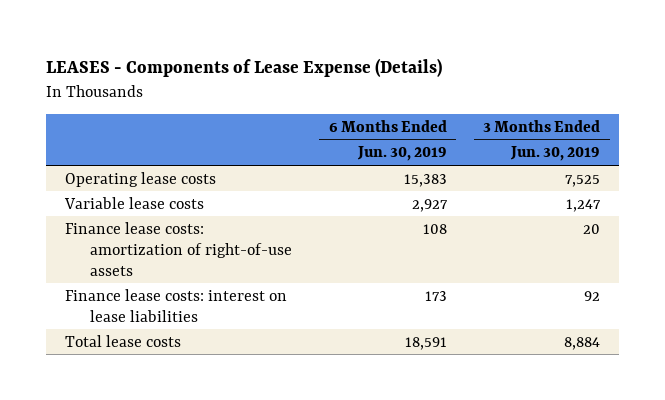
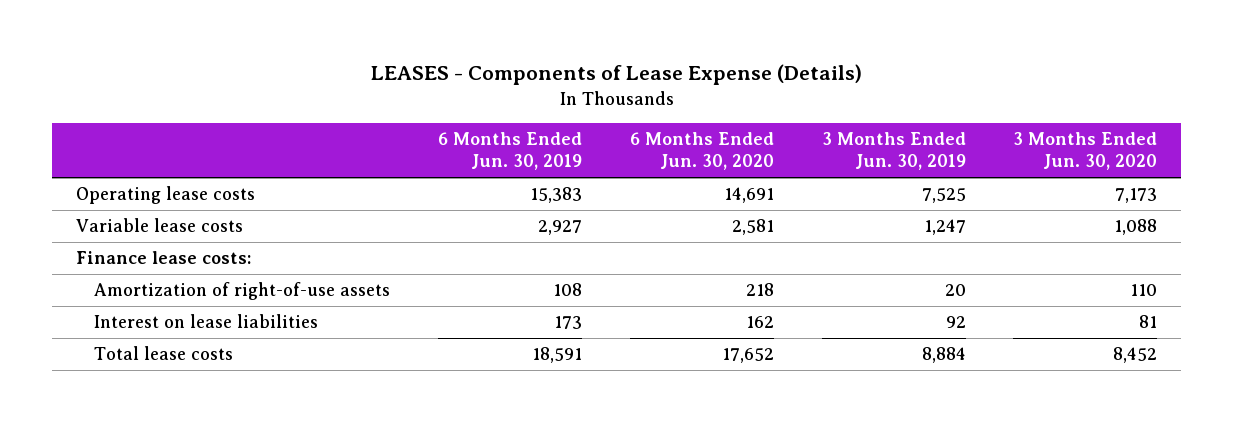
none -> [629,132,774,171] 6 Months Ended Jun. 30, 2020
none -> [1013,132,1158,171] 3 Months Ended Jun. 30, 2020
none -> [76,251,252,265] Finance lease costs:
[64,221,292,276] Finance lease costs: amortization of right-of-use assets -> [94,282,391,301] Amortization of right-of-use assets
[64,288,287,322] Finance lease costs: interest on lease liabilities -> [94,314,319,329] Interest on lease liabilities

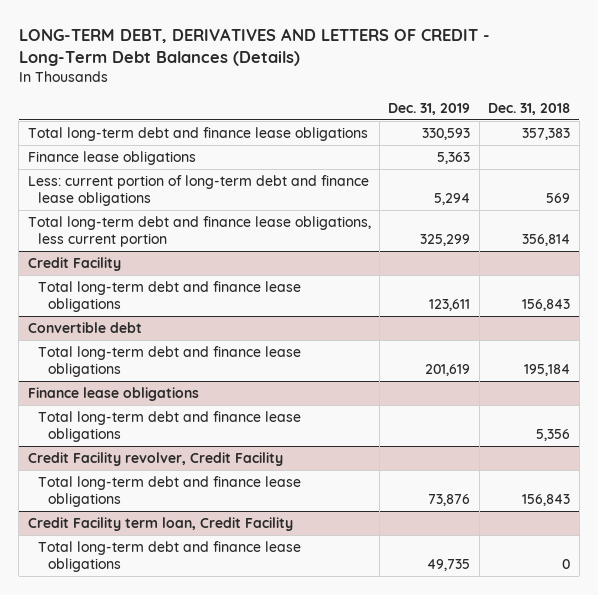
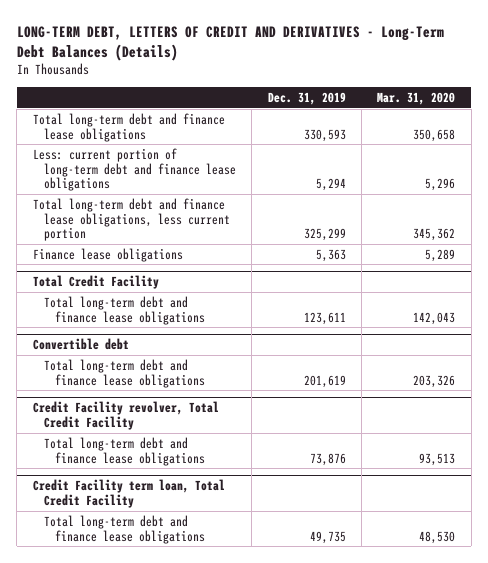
[18,27,490,66] LONG-TERM DEBT, DERIVATIVES AND LETTERS OF CREDIT - Long-Term Debt Balances (Details) -> [16,26,444,62] LONG-TERM DEBT, LETTERS OF CREDIT AND DERIVATIVES - Long-Term Debt Balances (Details)
[488,102,571,115] Dec. 31, 2018 -> none
none -> [377,91,456,105] Mar. 31, 2020
[27,150,196,165] Finance lease obligations -> [32,247,183,262] Finance lease obligations
[27,256,121,271] Credit Facility -> [32,275,159,290] Total Credit Facility
[27,386,199,401] Finance lease obligations -> none
[37,410,301,443] Total long-term debt and finance lease obligations -> none
[27,451,283,466] Credit Facility revolver, Credit Facility -> [32,401,219,430] Credit Facility revolver, Total Credit Facility
[27,516,293,531] Credit Facility term loan, Credit Facility -> [32,479,225,508] Credit Facility term loan, Total Credit Facility

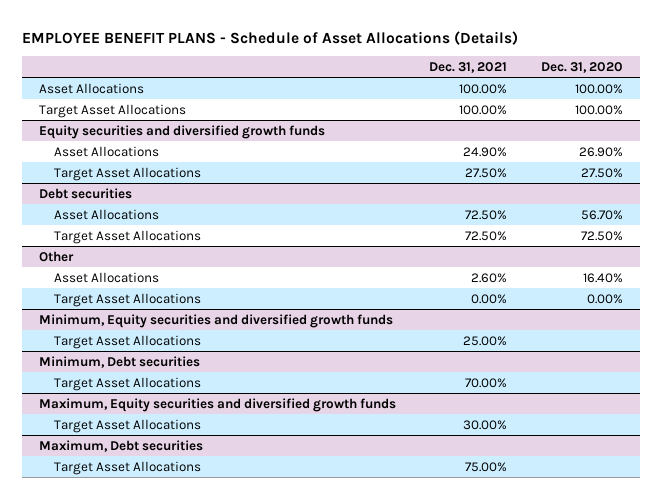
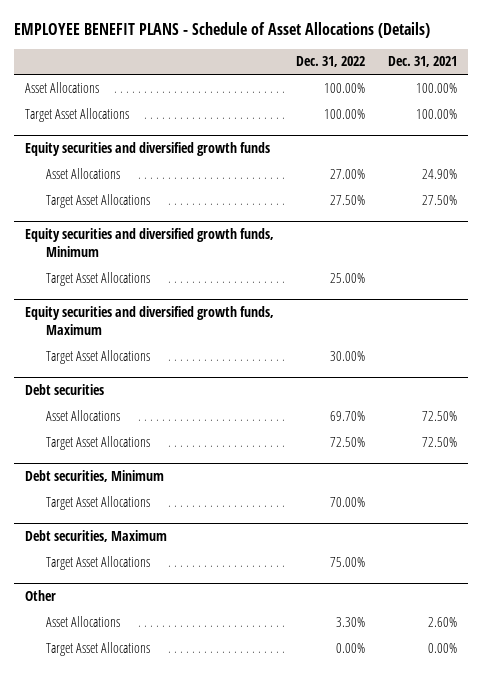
[541,61,624,73] Dec. 31, 2020 -> none
none -> [296,56,366,68] Dec. 31, 2022
none -> [24,228,274,257] Equity securities and diversified growth funds, Minimum
none -> [46,271,151,286] Target Asset Allocations
none -> [24,306,274,335] Equity securities and diversified growth funds, Maximum
none -> [46,349,151,364] Target Asset Allocations
none -> [24,470,164,483] Debt securities, Minimum
none -> [46,495,151,510] Target Asset Allocations
none -> [24,530,167,543] Debt securities, Maximum
none -> [46,555,151,570] Target Asset Allocations
[38,313,393,328] Minimum, Equity securities and diversified growth funds -> none
[53,334,201,349] Target Asset Allocations -> none
[38,355,200,368] Minimum, Debt securities -> none
[53,376,201,391] Target Asset Allocations -> none
[38,397,396,412] Maximum, Equity securities and diversified growth funds -> none
[53,418,201,433] Target Asset Allocations -> none
[38,439,203,452] Maximum, Debt securities -> none
[53,460,201,475] Target Asset Allocations -> none

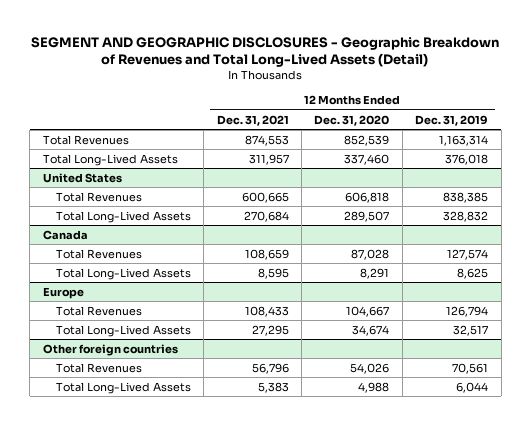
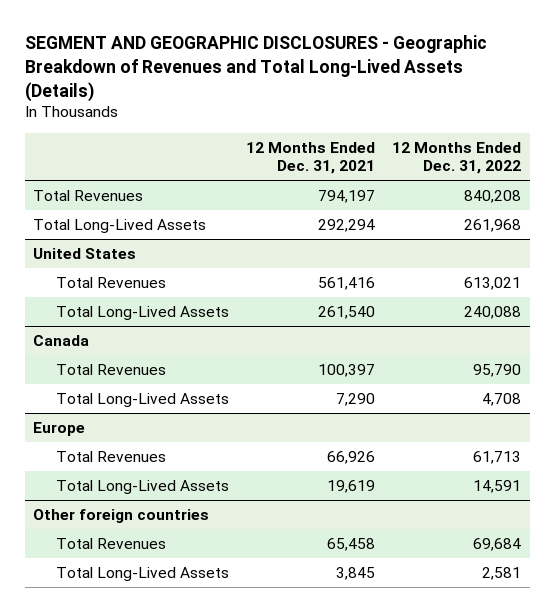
[31,36,500,68] SEGMENT AND GEOGRAPHIC DISCLOSURES - Geographic Breakdown of Revenues and Total Long-Lived Assets (Detail) -> [24,34,487,102] SEGMENT AND GEOGRAPHIC DISCLOSURES - Geographic Breakdown of Revenues and Total Long-Lived Assets (Details)
[314,114,390,126] Dec. 31, 2020 -> none
[415,114,489,126] Dec. 31, 2019 -> none
none -> [392,141,522,174] 12 Months Ended Dec. 31, 2022
[244,134,289,146] 874,553 -> [318,190,376,204] 794,197
[248,153,289,165] 311,957 -> [318,219,376,233] 292,294
[241,191,289,203] 600,665 -> [318,277,376,291] 561,416
[243,210,289,222] 270,684 -> [318,306,376,320] 261,540
[244,248,289,260] 108,659 -> [318,364,376,378] 100,397
[257,267,289,279] 8,595 -> [336,393,376,407] 7,290
[244,305,289,317] 108,433 -> [327,451,376,465] 66,926
[251,324,289,336] 27,295 -> [327,480,376,494] 19,619
[251,362,289,374] 56,796 -> [327,538,376,552] 65,458
[257,381,289,393] 5,383 -> [336,567,376,581] 3,845

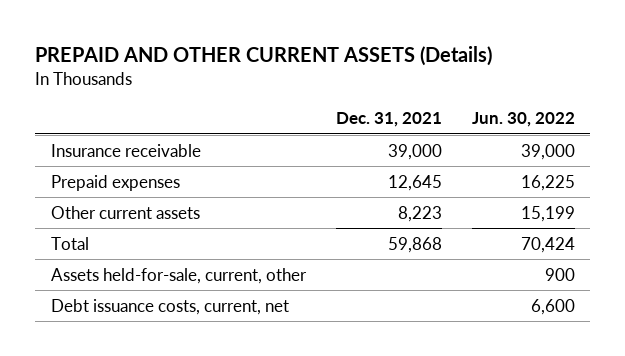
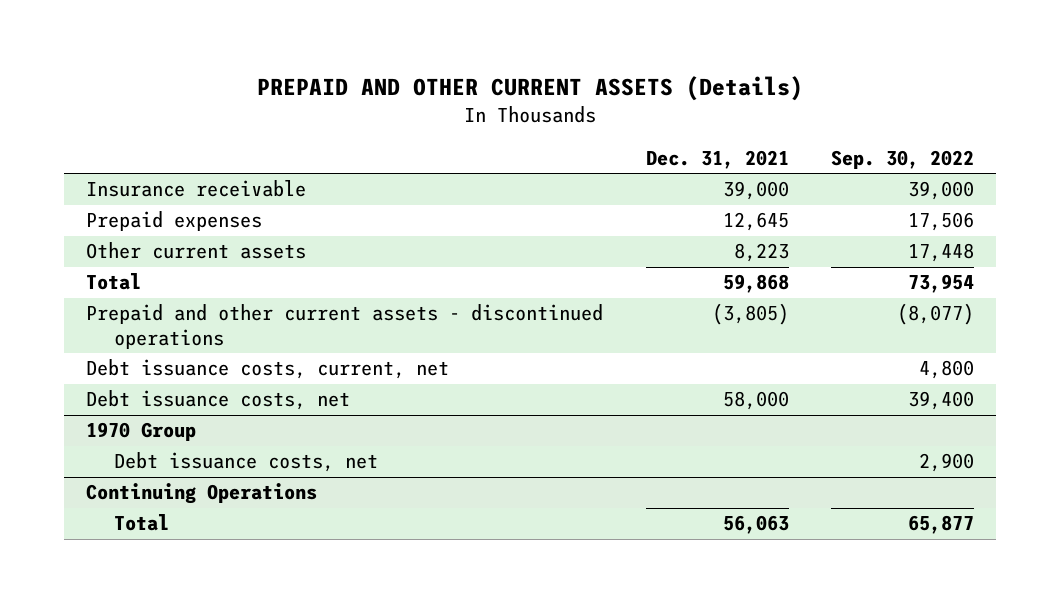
[471,112,575,128] Jun. 30, 2022 -> none
none -> [831,149,975,169] Sep. 30, 2022
[50,267,307,284] Assets held-for-sale, current, other -> none
none -> [85,304,603,349] Prepaid and other current assets - discontinued operations
none -> [85,390,350,411] Debt issuance costs, net
none -> [85,422,196,442] 1970 Group
none -> [113,452,378,473] Debt issuance costs, net
none -> [85,483,317,505] Continuing Operations
none -> [113,514,169,532] Total

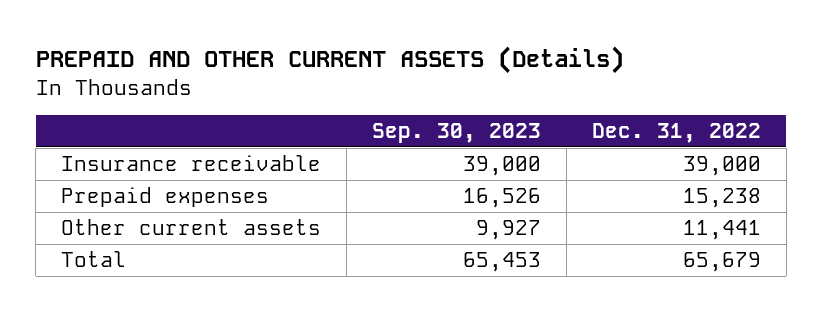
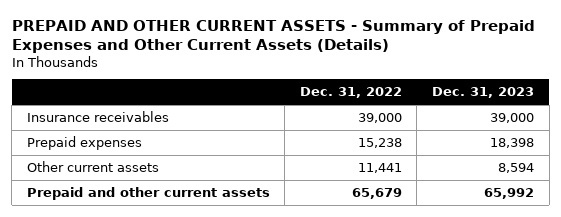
[35,46,624,75] PREPAID AND OTHER CURRENT ASSETS (Details) -> [11,19,535,54] PREPAID AND OTHER CURRENT ASSETS - Summary of Prepaid Expenses and Other Current Assets (Details)
[372,123,542,144] Sep. 30, 2023 -> none
none -> [432,87,535,99] Dec. 31, 2023
[61,155,322,172] Insurance receivable -> [26,111,169,123] Insurance receivables
[61,251,127,268] Total -> [26,187,270,201] Prepaid and other current assets

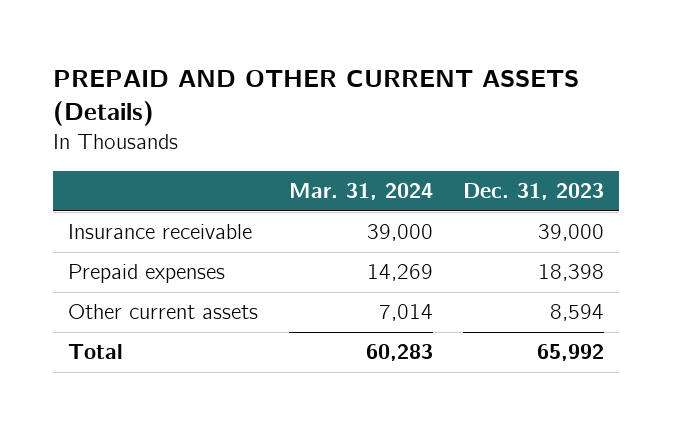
[11,19,535,54] PREPAID AND OTHER CURRENT ASSETS - Summary of Prepaid Expenses and Other Current Assets (Details) -> [53,69,580,127] PREPAID AND OTHER CURRENT ASSETS (Details)
[299,87,402,99] Dec. 31, 2022 -> none
none -> [288,183,433,201] Mar. 31, 2024
[26,111,169,123] Insurance receivables -> [68,224,253,240] Insurance receivable
[26,187,270,201] Prepaid and other current assets -> [68,344,124,360] Total

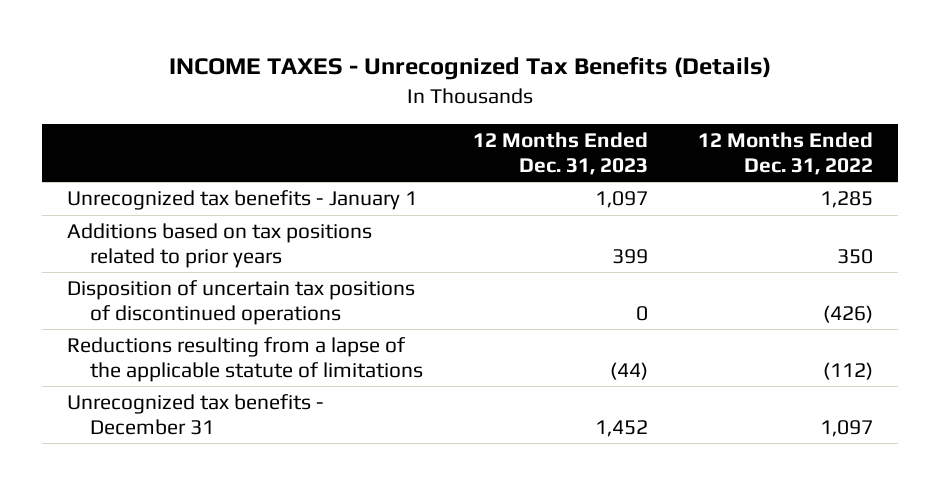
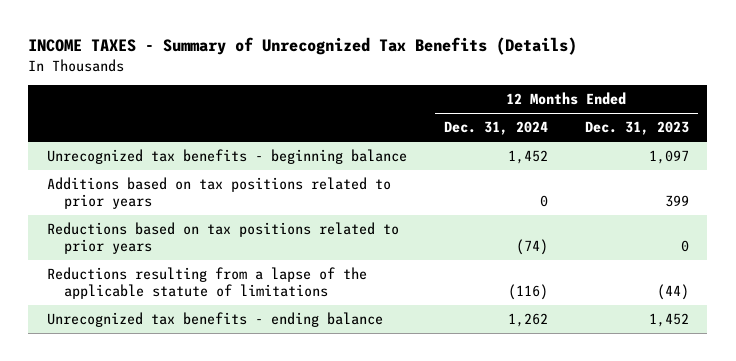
[168,56,771,81] INCOME TAXES - Unrecognized Tax Benefits (Details) -> [28,37,578,56] INCOME TAXES - Summary of Unrecognized Tax Benefits (Details)
[698,132,874,175] 12 Months Ended Dec. 31, 2022 -> none
none -> [443,121,548,136] Dec. 31, 2024
[66,190,417,211] Unrecognized tax benefits - January 1 -> [46,149,407,165] Unrecognized tax benefits - beginning balance
[66,280,415,325] Disposition of uncertain tax positions of discontinued operations -> none
none -> [46,222,399,255] Reductions based on tax positions related to prior years
[66,394,324,435] Unrecognized tax benefits - December 31 -> [46,312,383,328] Unrecognized tax benefits - ending balance

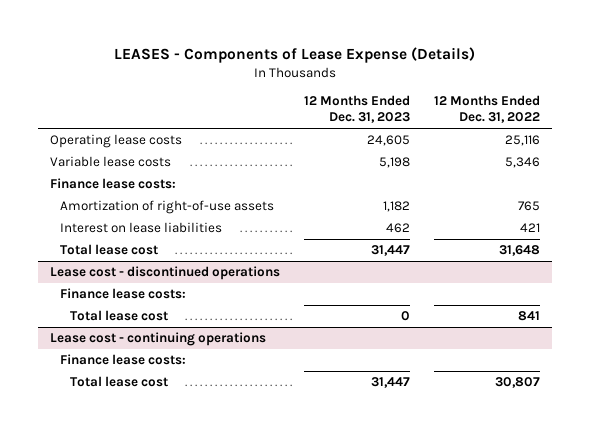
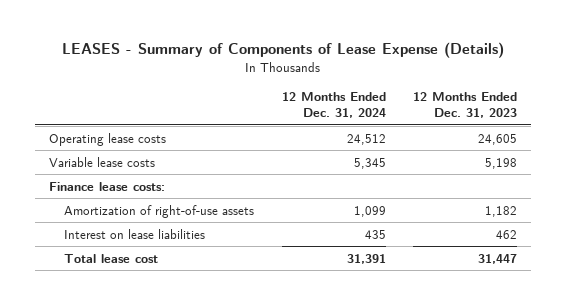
[114,46,476,63] LEASES - Components of Lease Expense (Details) -> [61,42,504,59] LEASES - Summary of Components of Lease Expense (Details)
[434,95,541,124] 12 Months Ended Dec. 31, 2022 -> none
none -> [281,91,386,119] 12 Months Ended Dec. 31, 2024
[50,266,281,281] Lease cost - discontinued operations -> none
[59,288,186,300] Finance lease costs: -> none
[69,310,168,322] Total lease cost -> none
[50,332,267,347] Lease cost - continuing operations -> none
[59,354,186,366] Finance lease costs: -> none
[69,376,168,388] Total lease cost -> none

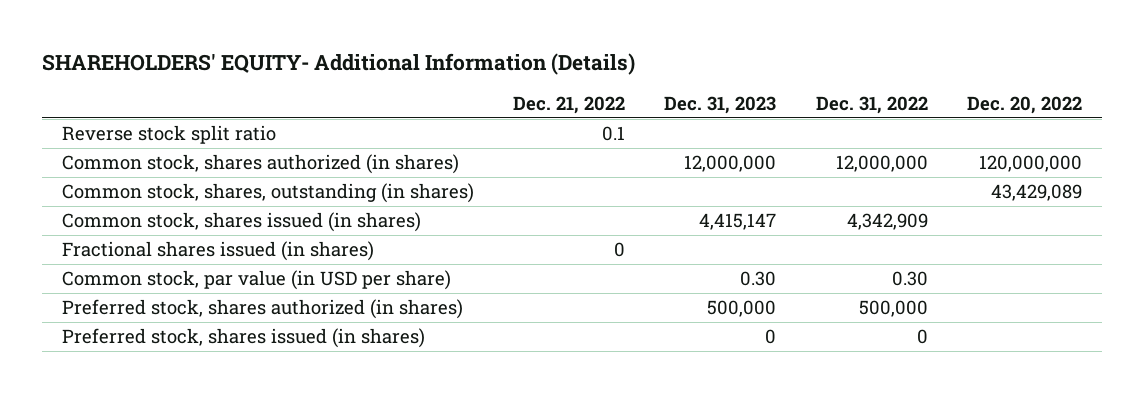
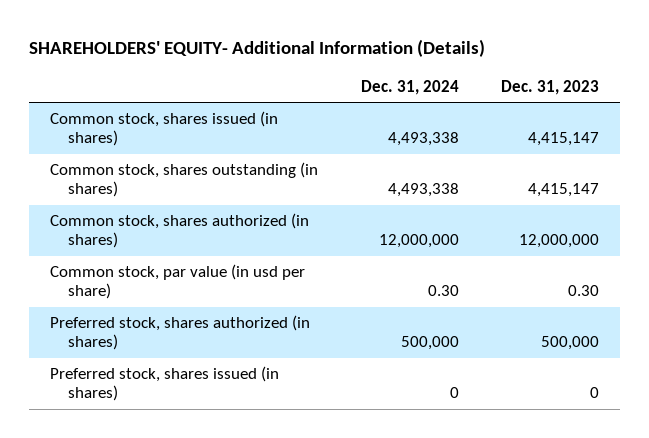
[512,95,625,114] Dec. 21, 2022 -> none
[815,95,928,114] Dec. 31, 2022 -> none
[967,95,1083,114] Dec. 20, 2022 -> none
none -> [360,79,459,95] Dec. 31, 2024
[61,125,276,145] Reverse stock split ratio -> none
[61,183,474,204] Common stock, shares, outstanding (in shares) -> none
[61,241,374,262] Fractional shares issued (in shares) -> none
none -> [50,162,319,198] Common stock, shares outstanding (in shares)
[61,154,459,175] Common stock, shares authorized (in shares) -> [50,213,310,249] Common stock, shares authorized (in shares)
[61,270,451,291] Common stock, par value (in USD per share) -> [50,264,306,300] Common stock, par value (in usd per share)

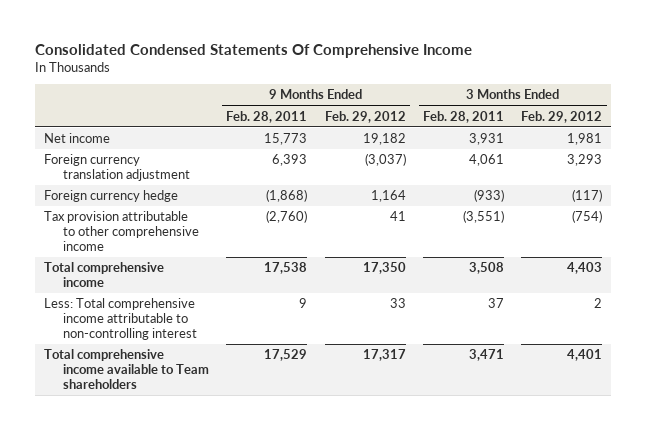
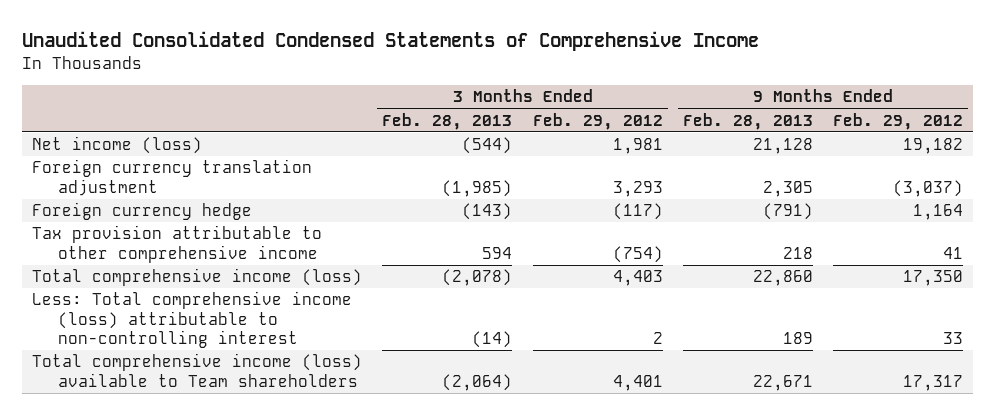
[35,43,473,58] Consolidated Condensed Statements Of Comprehensive Income -> [22,31,760,52] Unaudited Consolidated Condensed Statements of Comprehensive Income
[226,110,308,123] Feb. 28, 2011 -> none
[422,110,504,123] Feb. 28, 2011 -> none
none -> [382,112,513,130] Feb. 28, 2013
none -> [682,112,813,130] Feb. 28, 2013
[44,133,111,144] Net income -> [32,136,203,155] Net income (loss)
[44,262,165,288] Total comprehensive income -> [32,268,363,287] Total comprehensive income (loss)
[44,298,197,341] Less: Total comprehensive income attributable to non-controlling interest -> [32,291,353,349] Less: Total comprehensive income (loss) attributable to non-controlling interest
[44,349,209,390] Total comprehensive income available to Team shareholders -> [32,353,363,387] Total comprehensive income (loss) available to Team shareholders

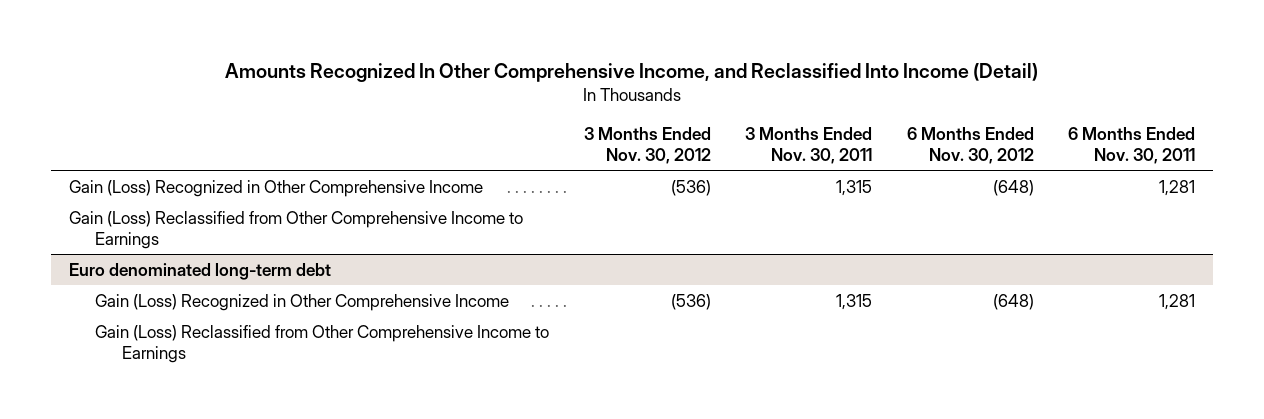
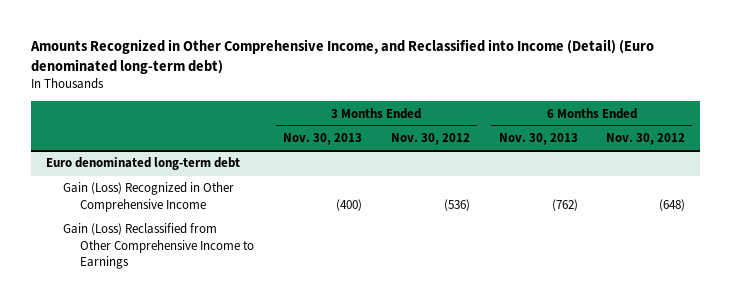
[225,62,1039,82] Amounts Recognized In Other Comprehensive Income, and Reclassified Into Income (Detail) -> [30,39,655,75] Amounts Recognized in Other Comprehensive Income, and Reclassified into Income (Detail) (Euro denominated long-term debt)
[745,126,873,164] 3 Months Ended Nov. 30, 2011 -> none
[1068,126,1196,164] 6 Months Ended Nov. 30, 2011 -> none
none -> [283,133,363,146] Nov. 30, 2013
none -> [498,133,578,146] Nov. 30, 2013
[68,179,483,197] Gain (Loss) Recognized in Other Comprehensive Income -> none
[68,210,523,249] Gain (Loss) Reclassified from Other Comprehensive Income to Earnings -> none

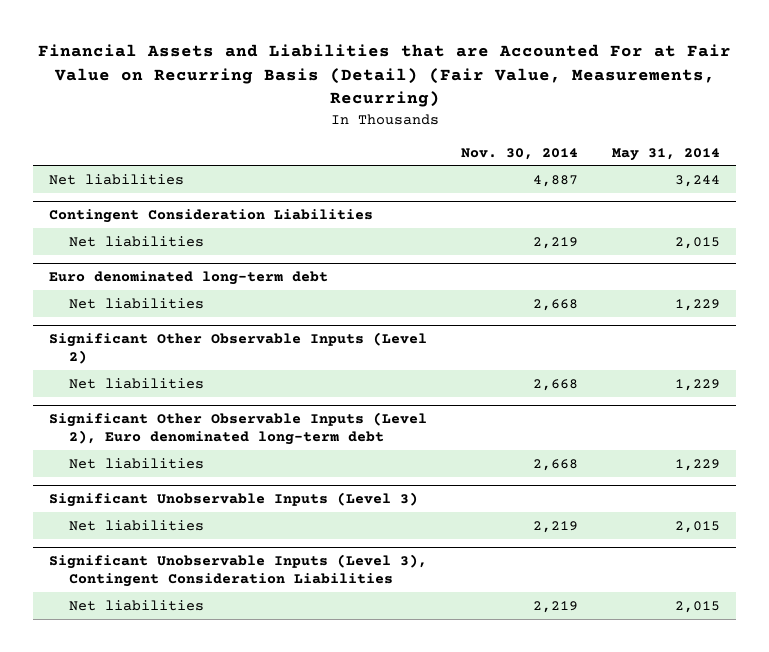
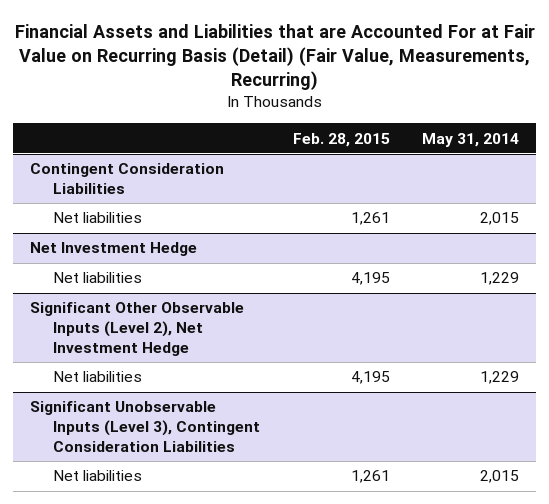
[461,147,579,160] Nov. 30, 2014 -> none
none -> [292,132,390,147] Feb. 28, 2015
[49,173,185,185] Net liabilities -> none
[49,271,329,286] Euro denominated long-term debt -> none
[68,297,204,309] Net liabilities -> none
[49,332,428,365] Significant Other Observable Inputs (Level 2) -> none
none -> [29,242,197,257] Net Investment Hedge
[49,412,428,446] Significant Other Observable Inputs (Level 2), Euro denominated long-term debt -> none
none -> [29,302,244,356] Significant Other Observable Inputs (Level 2), Net Investment Hedge
[49,492,419,508] Significant Unobservable Inputs (Level 3) -> none
[68,519,204,531] Net liabilities -> none

